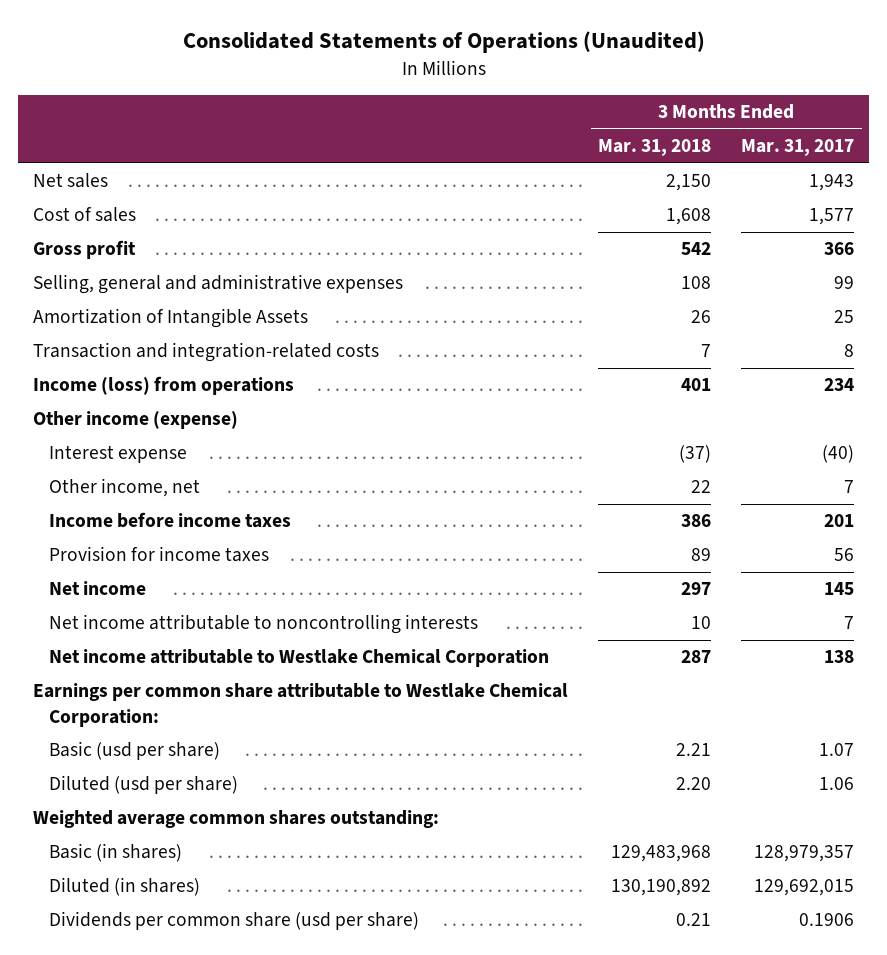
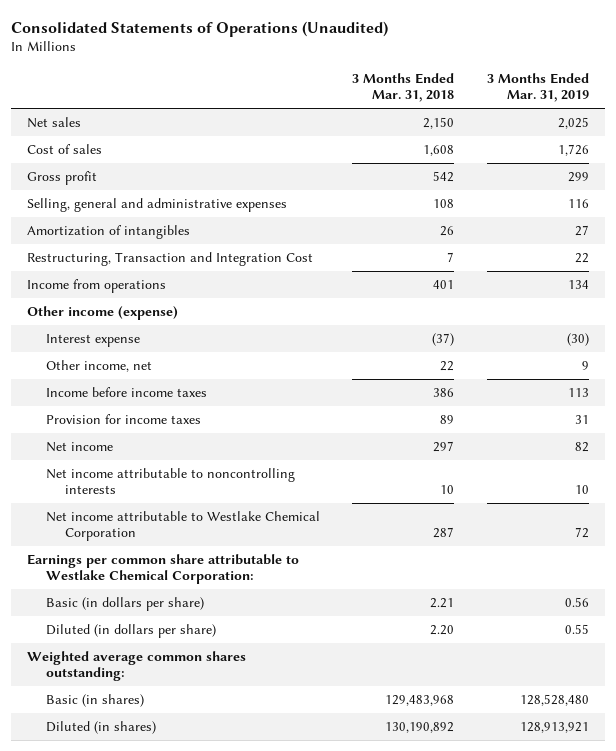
[741,139,855,157] Mar. 31, 2017 -> none
none -> [486,72,589,103] 3 Months Ended Mar. 31, 2019
[32,308,308,329] Amortization of Intangible Assets -> [27,224,191,239] Amortization of intangibles
[32,342,379,363] Transaction and integration-related costs -> [27,251,314,266] Restructuring, Transaction and Integration Cost
[32,376,294,396] Income (loss) from operations -> [27,278,167,293] Income from operations
[49,741,221,761] Basic (usd per share) -> [46,596,205,611] Basic (in dollars per share)
[49,775,239,795] Diluted (usd per share) -> [46,623,217,638] Diluted (in dollars per share)
[49,911,420,931] Dividends per common share (usd per share) -> none

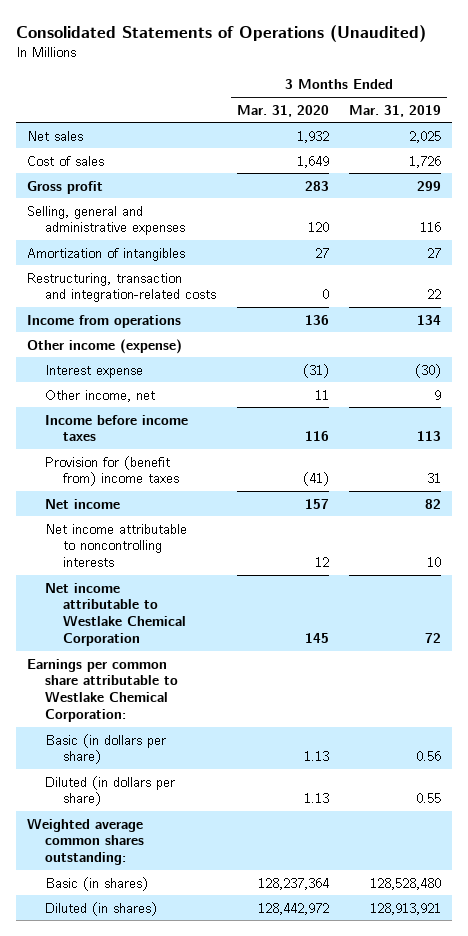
[352,72,455,103] 3 Months Ended Mar. 31, 2018 -> none
none -> [236,104,329,117] Mar. 31, 2020
[27,251,314,266] Restructuring, Transaction and Integration Cost -> [26,272,216,303] Restructuring, transaction and integration-related costs
[46,413,202,424] Provision for income taxes -> [44,455,180,487] Provision for (benefit from) income taxes

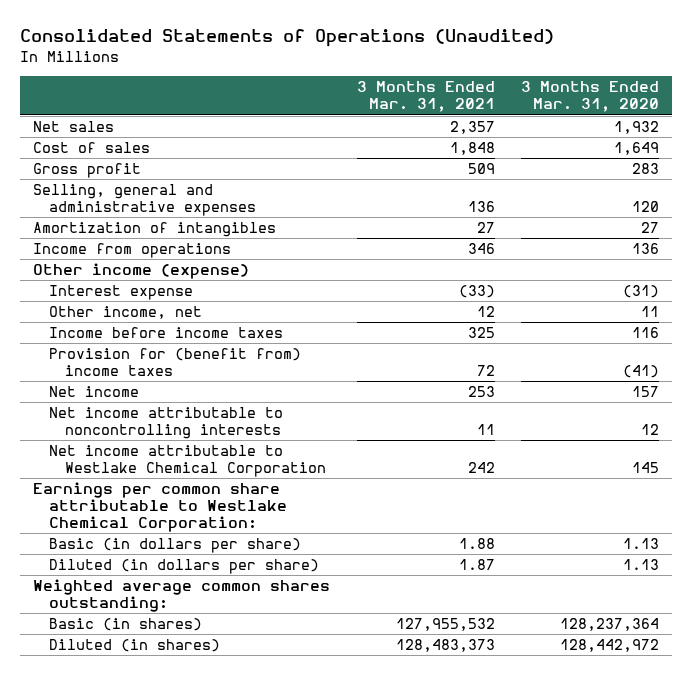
[349,104,442,117] Mar. 31, 2019 -> none
none -> [356,81,495,113] 3 Months Ended Mar. 31, 2021
[26,272,216,303] Restructuring, transaction and integration-related costs -> none

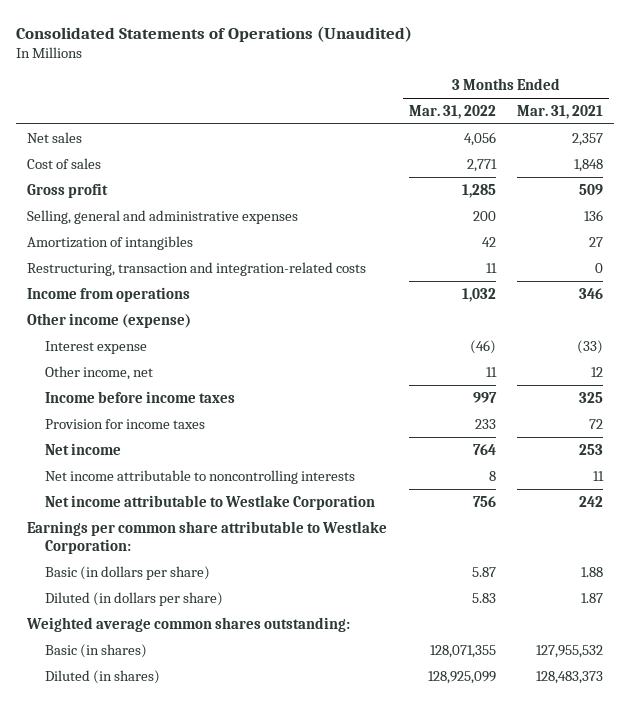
[521,81,660,113] 3 Months Ended Mar. 31, 2020 -> none
none -> [408,104,496,119] Mar. 31, 2022
none -> [26,261,366,276] Restructuring, transaction and integration-related costs
[48,348,301,377] Provision for (benefit from) income taxes -> [45,418,206,429] Provision for income taxes
[48,445,326,478] Net income attributable to Westlake Chemical Corporation -> [45,494,376,510] Net income attributable to Westlake Corporation
[33,482,287,533] Earnings per common share attributable to Westlake Chemical Corporation: -> [26,520,387,555] Earnings per common share attributable to Westlake Corporation:

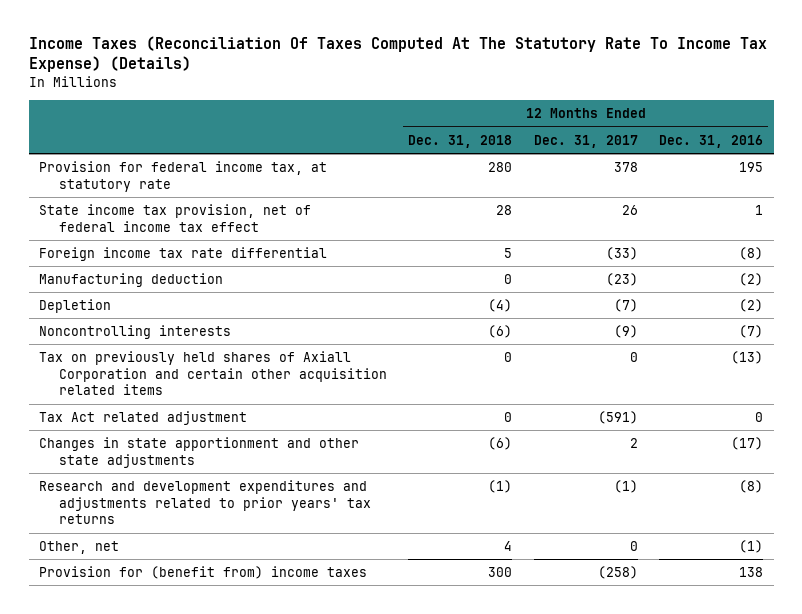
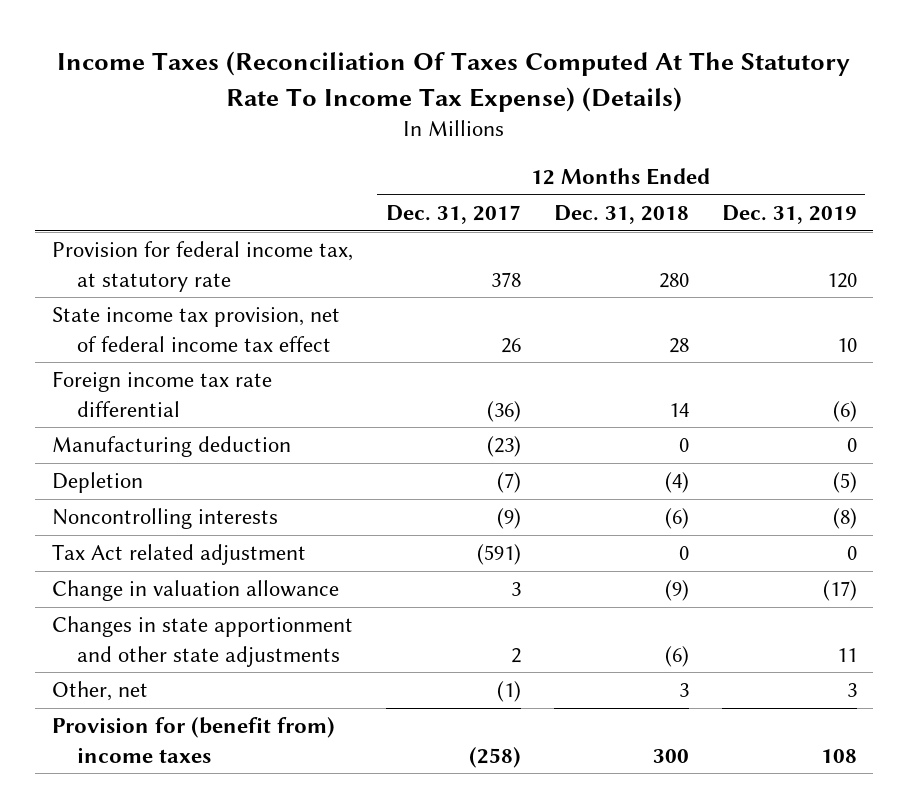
[659,134,764,148] Dec. 31, 2016 -> none
none -> [721,205,857,225] Dec. 31, 2019
[504,248,513,259] 5 -> [668,402,689,417] 14
[605,247,638,261] (33) -> [486,400,521,422] (36)
[39,351,387,396] Tax on previously held shares of Axiall Corporation and certain other acquisition related items -> none
none -> [51,580,339,602] Change in valuation allowance
[39,480,371,525] Research and development expenditures and adjustments related to prior years' tax returns -> none
[504,541,513,552] 4 -> [678,683,689,698] 3
[629,541,638,552] 0 -> [496,681,521,703] (1)

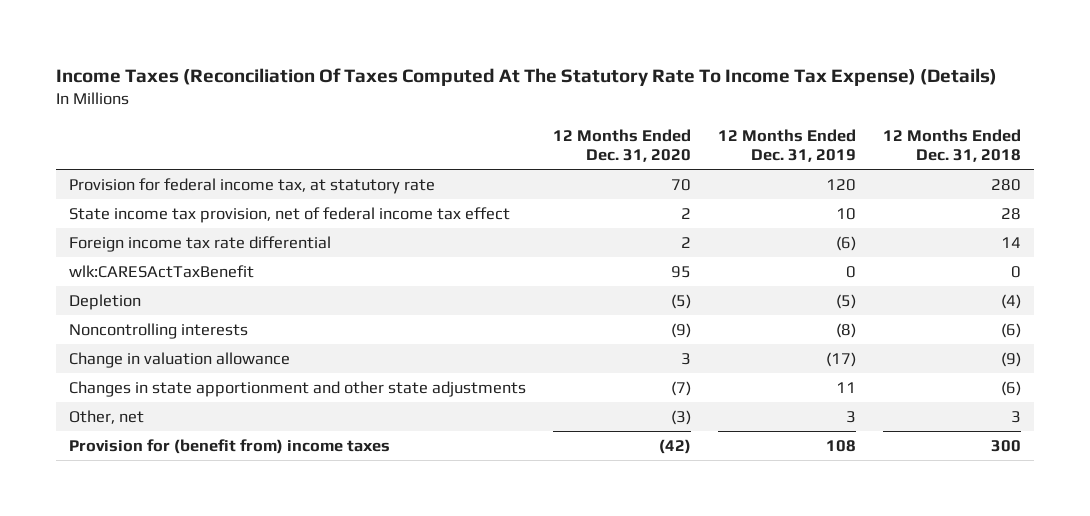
[385,205,521,225] Dec. 31, 2017 -> none
none -> [553,128,692,162] 12 Months Ended Dec. 31, 2020
[51,436,291,458] Manufacturing deduction -> none
none -> [69,265,255,279] wlk:CARESActTaxBenefit
[51,544,306,566] Tax Act related adjustment -> none

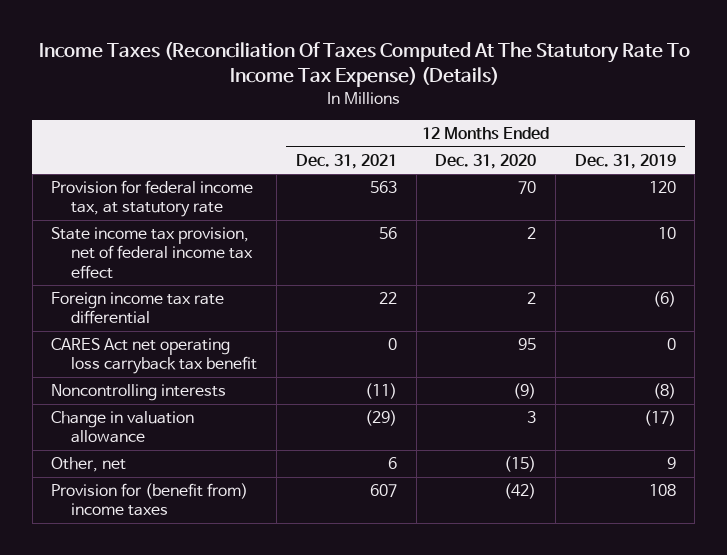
[882,128,1021,162] 12 Months Ended Dec. 31, 2018 -> none
none -> [295,153,397,169] Dec. 31, 2021
[69,294,142,311] Depletion -> none
[69,265,255,279] wlk:CARESActTaxBenefit -> [51,338,258,375] CARES Act net operating loss carryback tax benefit
[69,381,527,398] Changes in state apportionment and other state adjustments -> none
[671,410,692,426] (3) -> [504,456,537,473] (15)
[846,411,857,424] 3 -> [666,457,676,470] 9

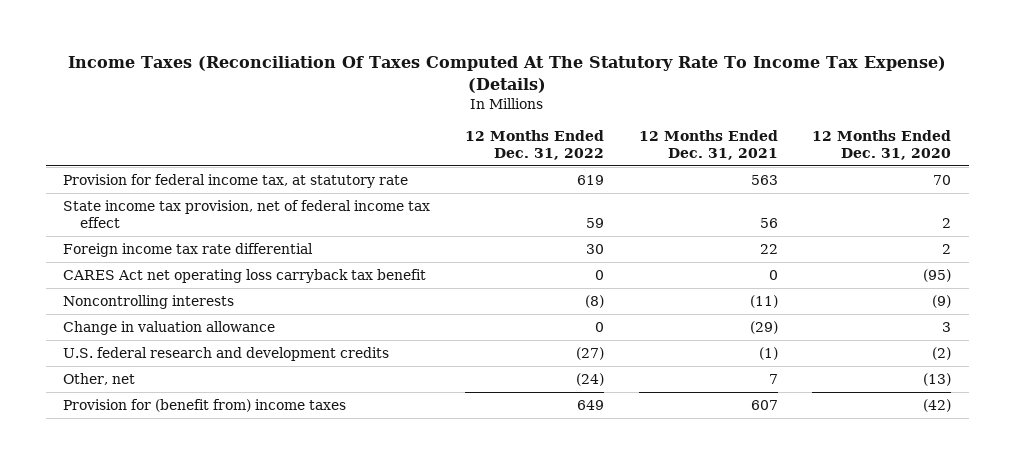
[574,153,676,169] Dec. 31, 2019 -> none
none -> [465,129,605,160] 12 Months Ended Dec. 31, 2022
[518,338,537,351] 95 -> [923,268,952,282] (95)
none -> [63,346,390,361] U.S. federal research and development credits
[387,457,397,470] 6 -> [768,373,778,384] 7
[504,456,537,473] (15) -> [923,372,952,386] (13)

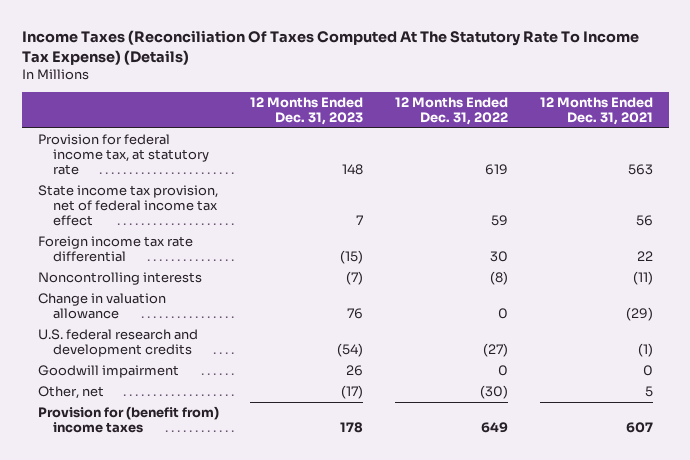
[812,129,952,160] 12 Months Ended Dec. 31, 2020 -> none
none -> [250,96,364,125] 12 Months Ended Dec. 31, 2023
[63,268,427,283] CARES Act net operating loss carryback tax benefit -> none
none -> [37,365,179,379] Goodwill impairment
[576,372,605,386] (24) -> [480,385,509,400] (30)
[768,373,778,384] 7 -> [644,386,653,398] 5

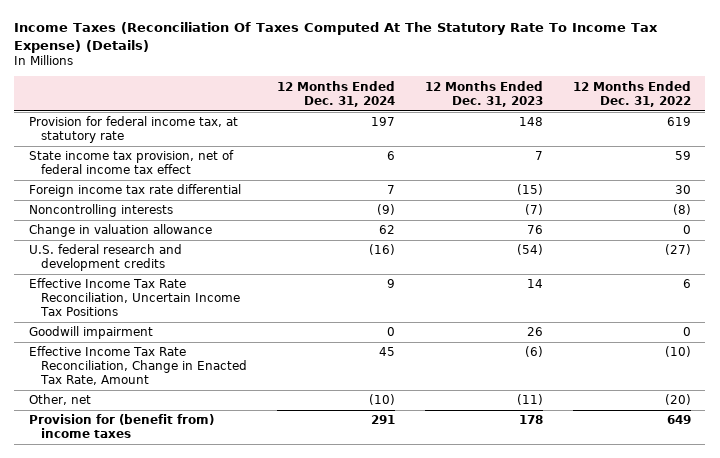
[539,96,653,125] 12 Months Ended Dec. 31, 2021 -> none
none -> [277,80,396,107] 12 Months Ended Dec. 31, 2024
none -> [29,278,241,317] Effective Income Tax Rate Reconciliation, Uncertain Income Tax Positions
none -> [29,346,248,386] Effective Income Tax Rate Reconciliation, Change in Enacted Tax Rate, Amount
[341,385,364,400] (17) -> [516,394,543,406] (11)
[480,385,509,400] (30) -> [664,394,691,406] (20)

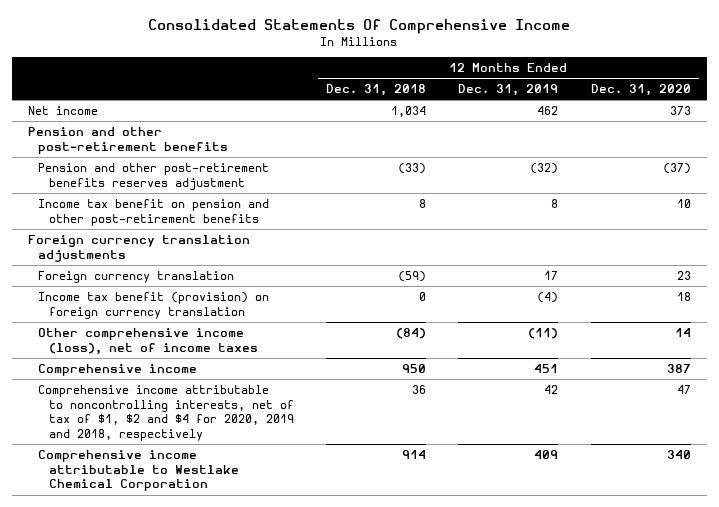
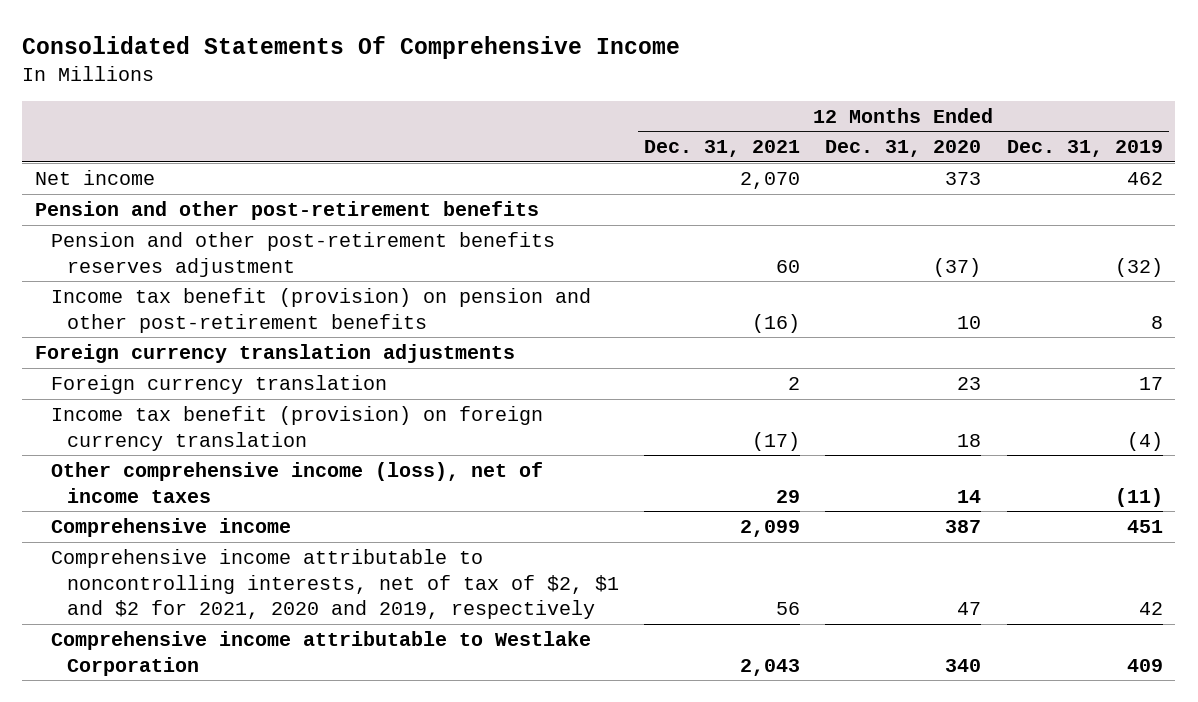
[325,84,426,97] Dec. 31, 2018 -> none
none -> [644,140,801,158] Dec. 31, 2021
[38,198,270,226] Income tax benefit on pension and other post-retirement benefits -> [51,287,592,333] Income tax benefit (provision) on pension and other post-retirement benefits
[38,384,294,442] Comprehensive income attributable to noncontrolling interests, net of tax of $1, $2 and $4 for 2020, 2019 and 2018, respectively -> [51,548,619,620] Comprehensive income attributable to noncontrolling interests, net of tax of $2, $1 and $2 for 2021, 2020 and 2019, respectively
[38,449,239,492] Comprehensive income attributable to Westlake Chemical Corporation -> [51,630,592,676] Comprehensive income attributable to Westlake Corporation

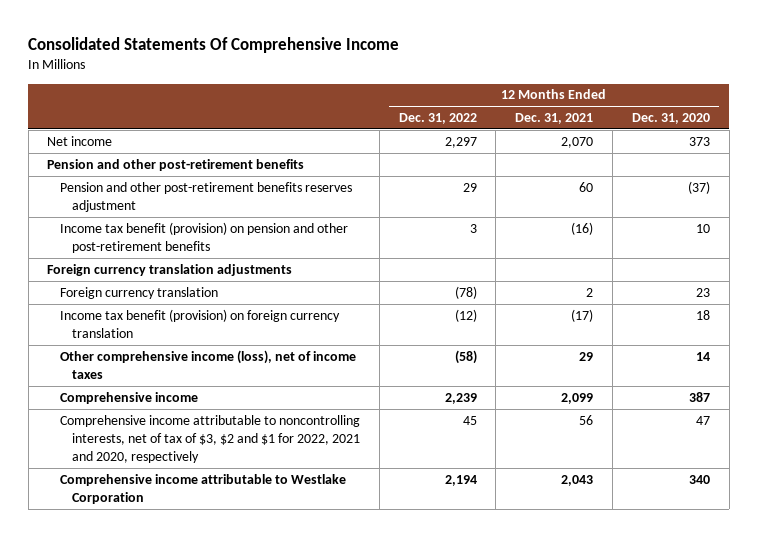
[1006,140,1163,158] Dec. 31, 2019 -> none
none -> [398,113,477,125] Dec. 31, 2022
[51,548,619,620] Comprehensive income attributable to noncontrolling interests, net of tax of $2, $1 and $2 for 2021, 2020 and 2019, respectively -> [59,414,360,464] Comprehensive income attributable to noncontrolling interests, net of tax of $3, $2 and $1 for 2022, 2021 and 2020, respectively

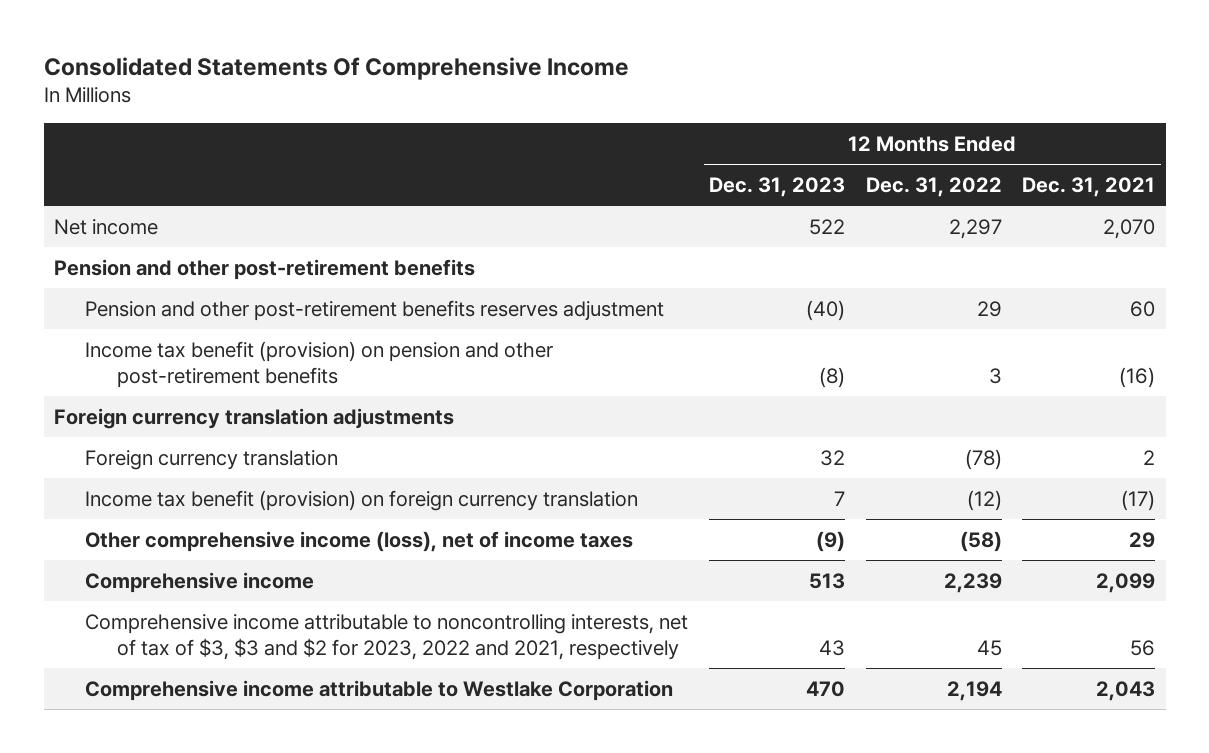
[631,113,710,125] Dec. 31, 2020 -> none
none -> [708,176,845,197] Dec. 31, 2023
[59,414,360,464] Comprehensive income attributable to noncontrolling interests, net of tax of $3, $2 and $1 for 2022, 2021 and 2020, respectively -> [85,613,689,660] Comprehensive income attributable to noncontrolling interests, net of tax of $3, $3 and $2 for 2023, 2022 and 2021, respectively

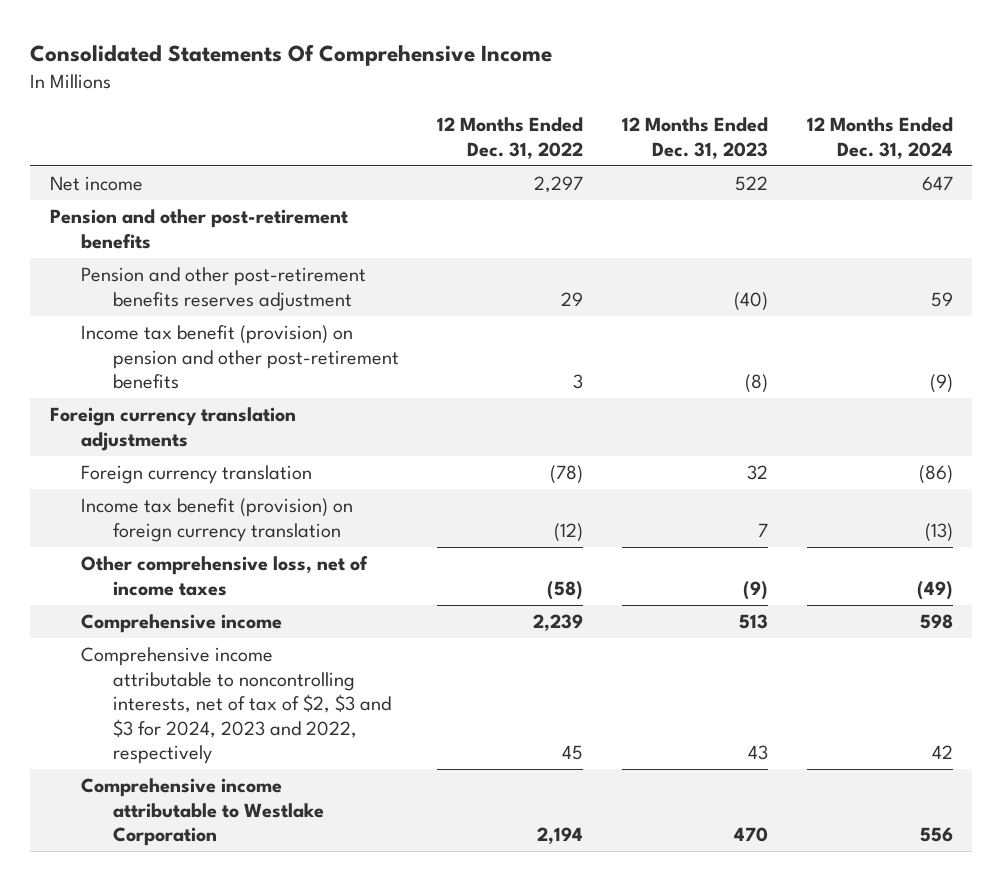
[1022,176,1156,197] Dec. 31, 2021 -> none
none -> [806,117,953,159] 12 Months Ended Dec. 31, 2024
[85,530,634,552] Other comprehensive income (loss), net of income taxes -> [81,556,369,596] Other comprehensive loss, net of income taxes
[85,613,689,660] Comprehensive income attributable to noncontrolling interests, net of tax of $3, $3 and $2 for 2023, 2022 and 2021, respectively -> [81,647,391,765] Comprehensive income attributable to noncontrolling interests, net of tax of $2, $3 and $3 for 2024, 2023 and 2022, respectively

